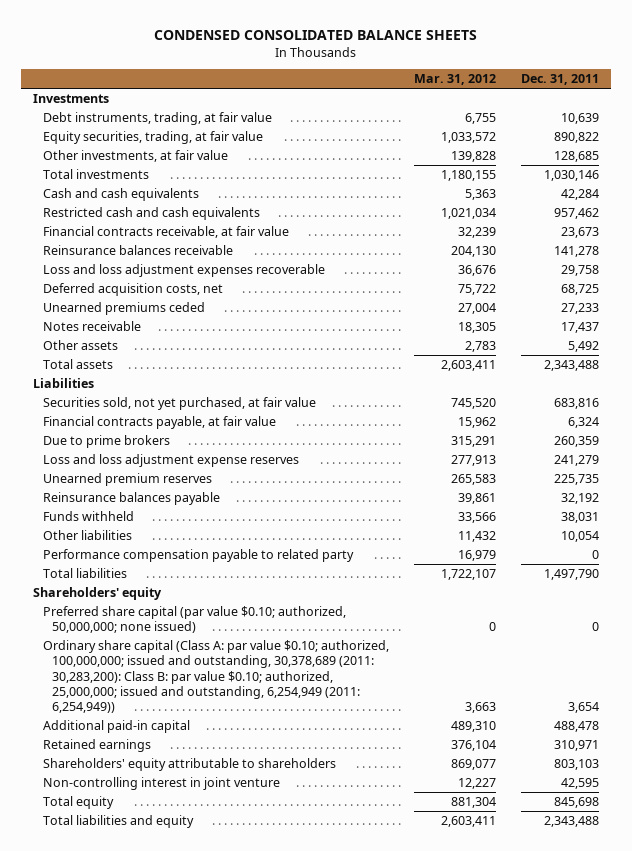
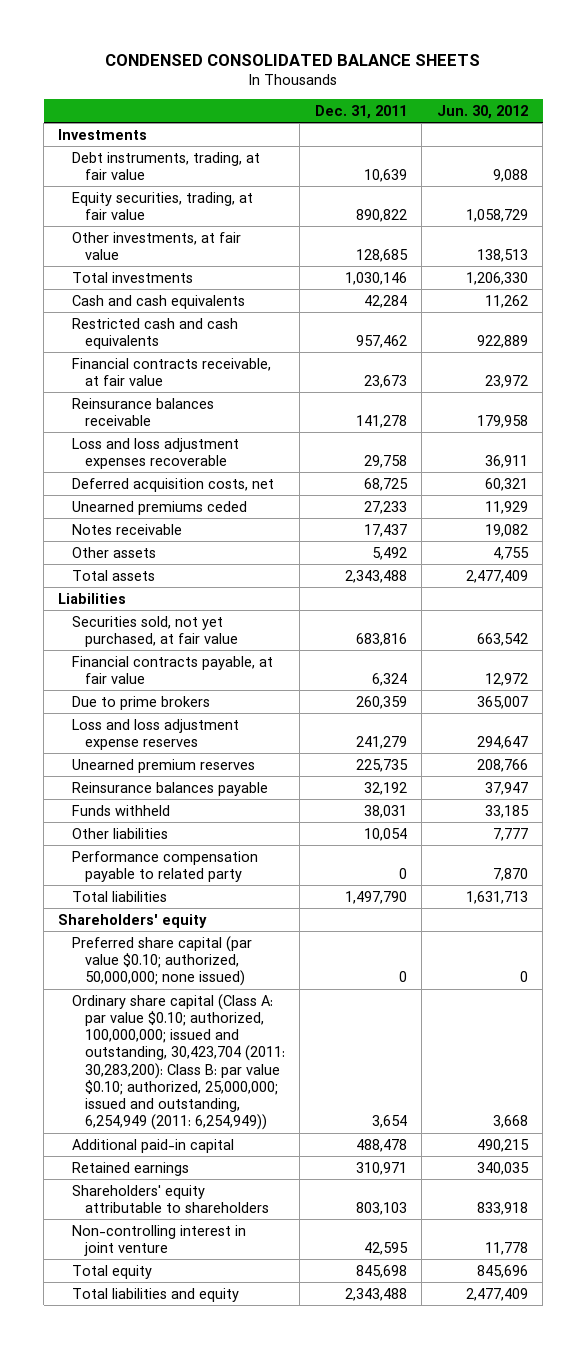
[413,73,496,85] Mar. 31, 2012 -> none
none -> [436,104,528,119] Jun. 30, 2012
[42,639,389,714] Ordinary share capital (Class A: par value $0.10; authorized, 100,000,000; issued and outstanding, 30,378,689 (2011: 30,283,200): Class B: par value $0.10; authorized, 25,000,000; issued and outstanding, 6,254,949 (2011: 6,254,949)) -> [71,993,285,1131] Ordinary share capital (Class A: par value $0.10; authorized, 100,000,000; issued and outstanding, 30,423,704 (2011: 30,283,200): Class B: par value $0.10; authorized, 25,000,000; issued and outstanding, 6,254,949 (2011: 6,254,949))

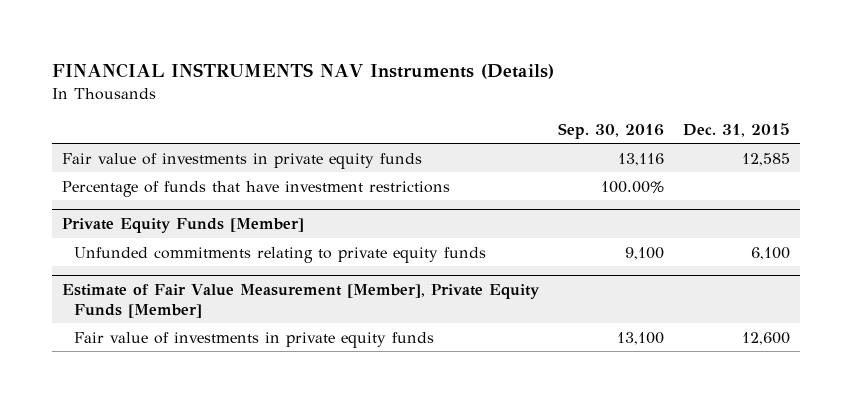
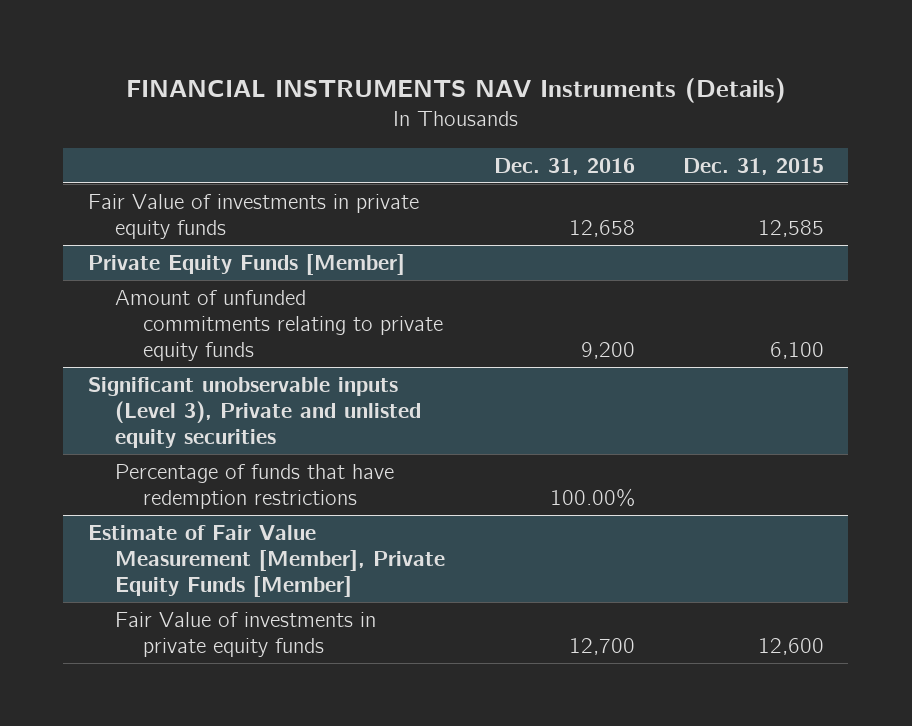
[557,122,664,139] Sep. 30, 2016 -> none
none -> [493,157,635,175] Dec. 31, 2016
[61,180,450,197] Percentage of funds that have investment restrictions -> none
[61,152,422,169] Fair value of investments in private equity funds -> [87,194,419,239] Fair Value of investments in private equity funds
[74,246,487,263] Unfunded commitments relating to private equity funds -> [115,290,443,361] Amount of unfunded commitments relating to private equity funds
none -> [87,377,422,448] Significant unobservable inputs (Level 3), Private and unlisted equity securities
none -> [115,464,395,509] Percentage of funds that have redemption restrictions
[74,331,435,348] Fair value of investments in private equity funds -> [115,612,377,657] Fair Value of investments in private equity funds

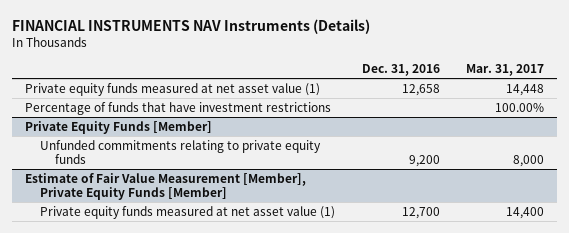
[683,157,825,175] Dec. 31, 2015 -> none
none -> [465,64,544,77] Mar. 31, 2017
[87,194,419,239] Fair Value of investments in private equity funds -> [25,82,321,96] Private equity funds measured at net asset value (1)
none -> [25,101,332,115] Percentage of funds that have investment restrictions
[87,377,422,448] Significant unobservable inputs (Level 3), Private and unlisted equity securities -> none
[115,464,395,509] Percentage of funds that have redemption restrictions -> none
[115,290,443,361] Amount of unfunded commitments relating to private equity funds -> [40,139,322,164] Unfunded commitments relating to private equity funds
[115,612,377,657] Fair Value of investments in private equity funds -> [40,205,336,219] Private equity funds measured at net asset value (1)

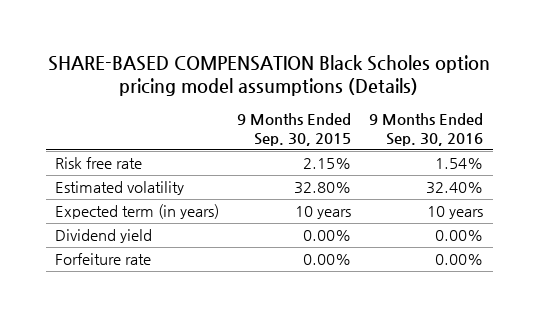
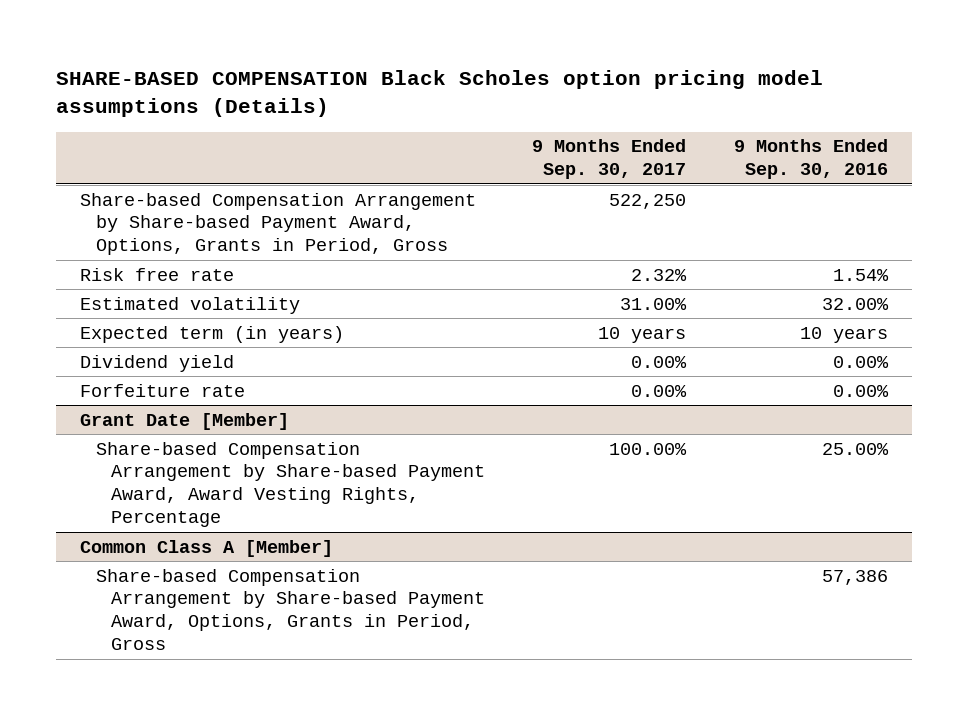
[237,113,352,147] 9 Months Ended Sep. 30, 2015 -> none
none -> [532,139,687,180] 9 Months Ended Sep. 30, 2017
none -> [80,192,477,256] Share-based Compensation Arrangement by Share-based Payment Award, Options, Grants in Period, Gross
[426,182,484,195] 32.40% -> [822,297,890,310] 32.00%
none -> [80,412,290,430] Grant Date [Member]
none -> [95,441,485,528] Share-based Compensation Arrangement by Share-based Payment Award, Award Vesting Rights, Percentage
none -> [80,539,334,557] Common Class A [Member]
none -> [95,568,485,651] Share-based Compensation Arrangement by Share-based Payment Award, Options, Grants in Period, Gross

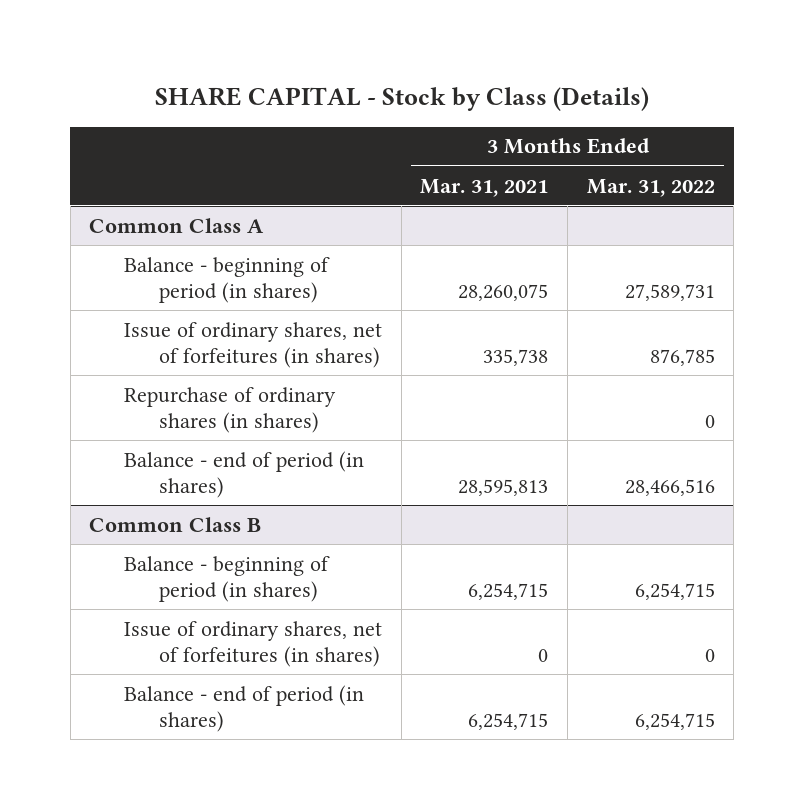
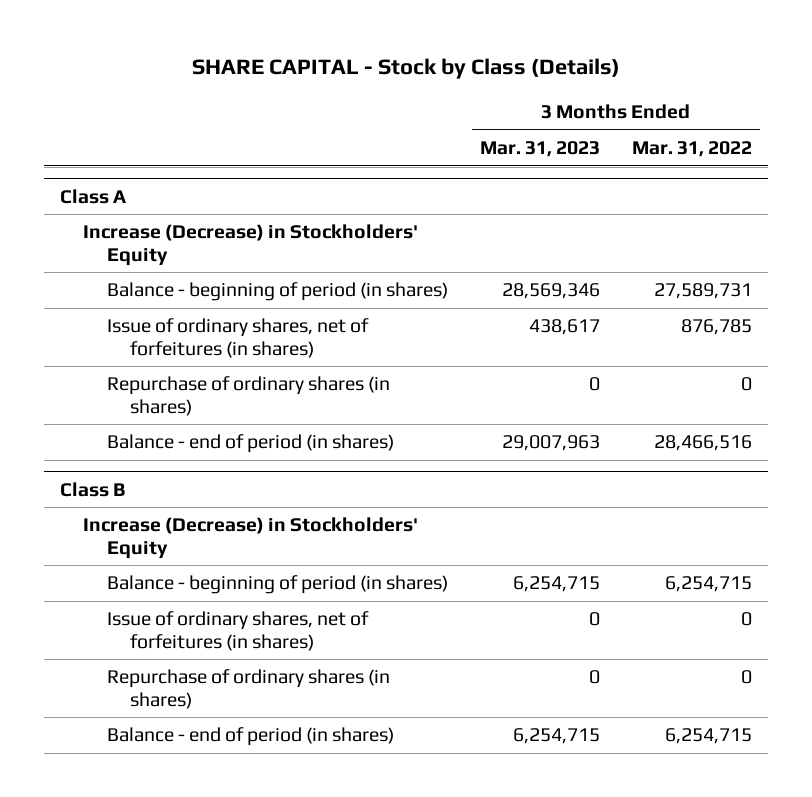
[420,178,549,197] Mar. 31, 2021 -> none
none -> [479,140,600,157] Mar. 31, 2023
[89,217,265,233] Common Class A -> [60,188,127,204] Class A
none -> [83,224,419,266] Increase (Decrease) in Stockholders' Equity
[89,516,262,532] Common Class B -> [60,481,126,497] Class B
none -> [83,517,419,559] Increase (Decrease) in Stockholders' Equity
none -> [106,669,390,709] Repurchase of ordinary shares (in shares)

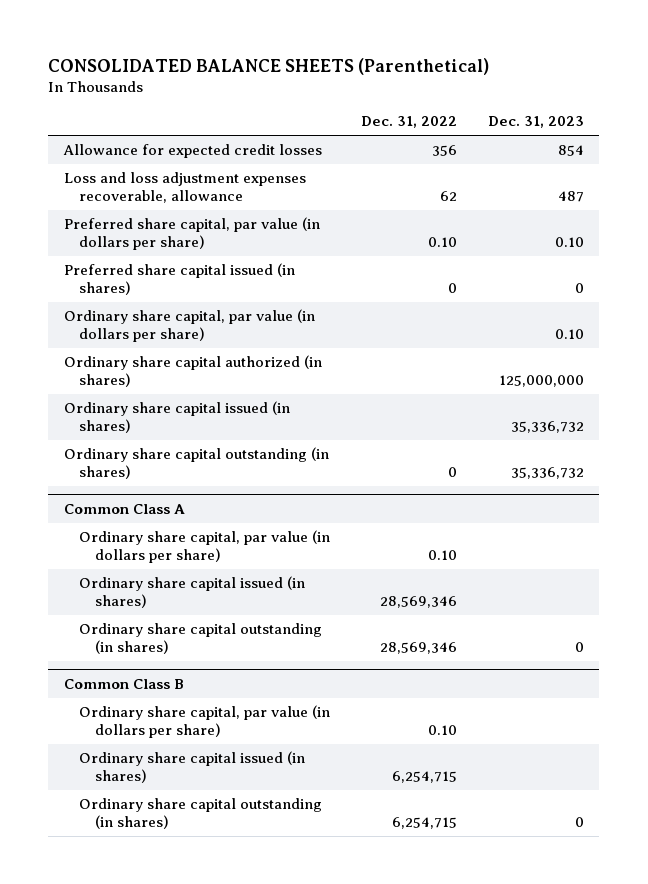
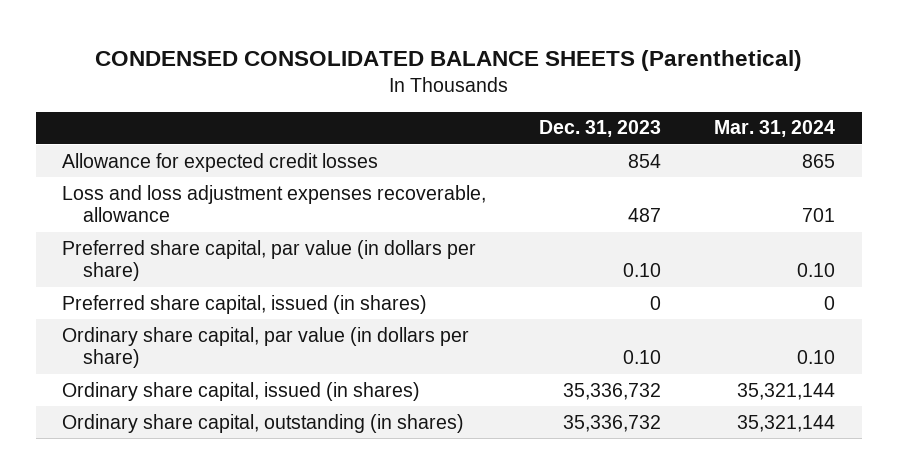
[48,57,490,75] CONSOLIDATED BALANCE SHEETS (Parenthetical) -> [94,49,802,71] CONDENSED CONSOLIDATED BALANCE SHEETS (Parenthetical)
[361,116,458,129] Dec. 31, 2022 -> none
none -> [714,120,836,138] Mar. 31, 2024
[63,263,295,295] Preferred share capital issued (in shares) -> [62,294,428,314] Preferred share capital, issued (in shares)
[63,355,322,387] Ordinary share capital authorized (in shares) -> none
[63,504,185,515] Common Class A -> none
[79,530,331,563] Ordinary share capital, par value (in dollars per share) -> none
[79,576,306,608] Ordinary share capital issued (in shares) -> none
[79,623,323,654] Ordinary share capital outstanding (in shares) -> none
[63,679,183,690] Common Class B -> none
[79,705,331,738] Ordinary share capital, par value (in dollars per share) -> none
[79,751,306,783] Ordinary share capital issued (in shares) -> none
[79,798,323,829] Ordinary share capital outstanding (in shares) -> none
[63,401,290,433] Ordinary share capital issued (in shares) -> [62,381,421,401] Ordinary share capital, issued (in shares)
[63,447,329,479] Ordinary share capital outstanding (in shares) -> [62,413,465,433] Ordinary share capital, outstanding (in shares)

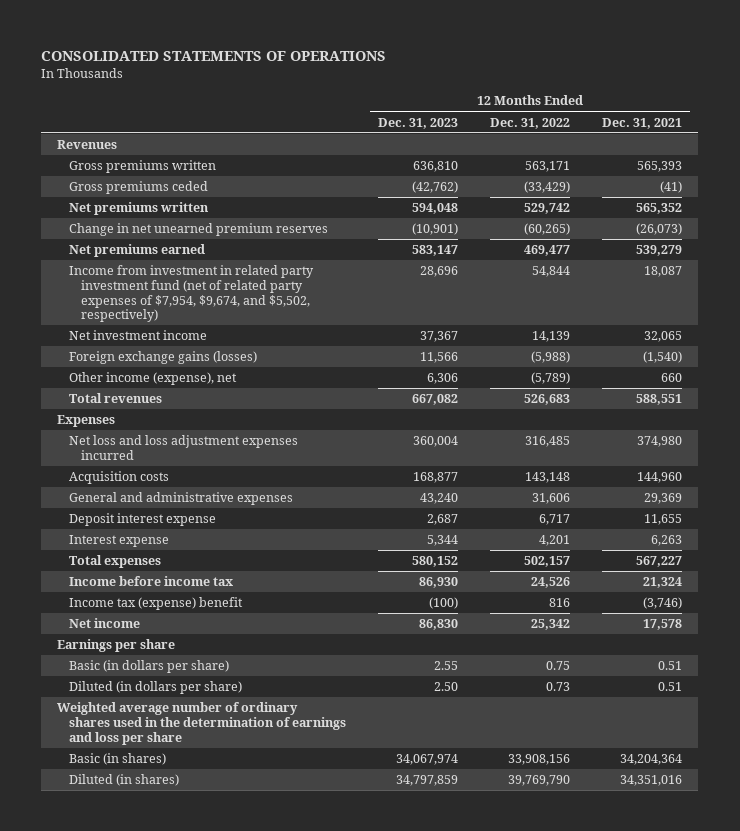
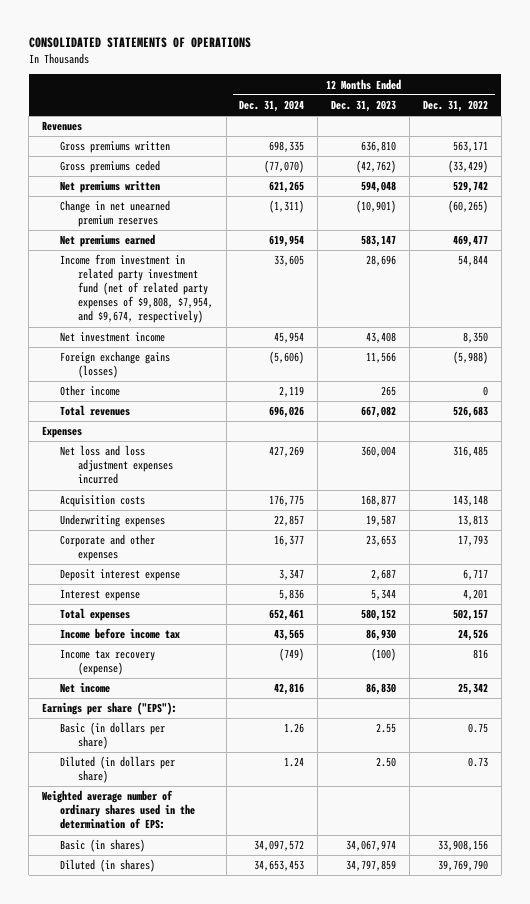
[602,117,683,129] Dec. 31, 2021 -> none
none -> [239,100,305,113] Dec. 31, 2024
[69,265,315,323] Income from investment in related party investment fund (net of related party expenses of $7,954, $9,674, and $5,502, respectively) -> [59,254,213,324] Income from investment in related party investment fund (net of related party expenses of $9,808, $7,954, and $9,674, respectively)
[420,331,459,343] 37,367 -> [366,332,397,344] 43,408
[532,331,571,343] 14,139 -> [462,332,488,344] 8,350
[69,372,238,386] Other income (expense), net -> [59,385,120,397] Other income
[427,373,459,385] 6,306 -> [381,386,397,397] 265
[531,372,571,385] (5,789) -> [482,386,488,397] 0
[69,492,294,506] General and administrative expenses -> none
none -> [59,514,165,528] Underwriting expenses
none -> [59,534,155,562] Corporate and other expenses
[69,597,244,611] Income tax (expense) benefit -> [59,649,155,676] Income tax recovery (expense)
[57,639,176,653] Earnings per share -> [42,702,178,716] Earnings per share ("EPS"):
[57,702,347,745] Weighted average number of ordinary shares used in the determination of earnings and loss per share -> [42,790,195,830] Weighted average number of ordinary shares used in the determination of EPS:

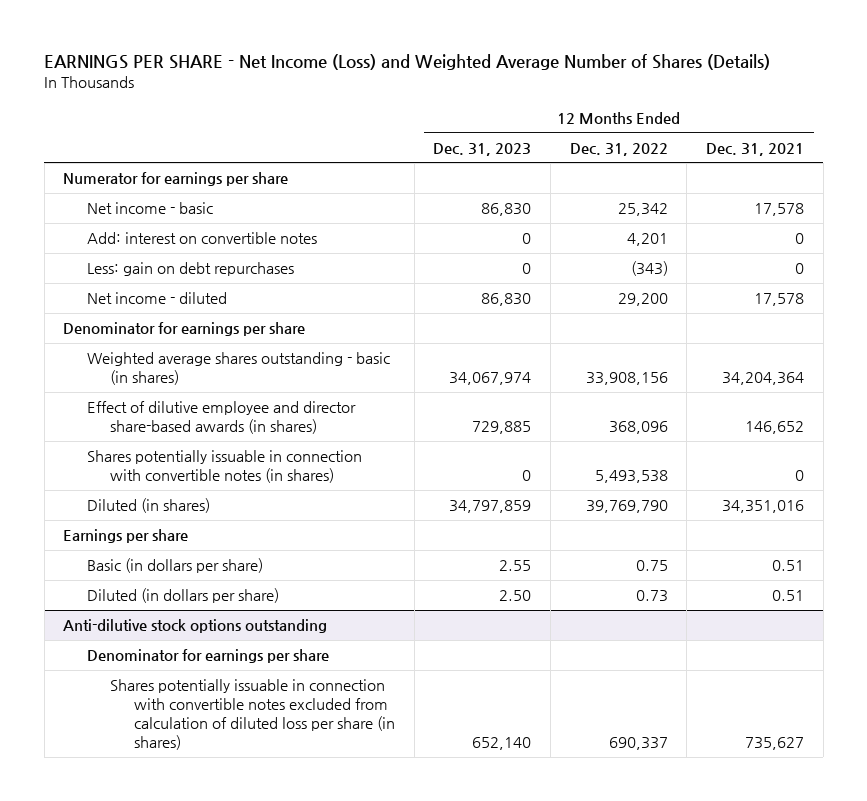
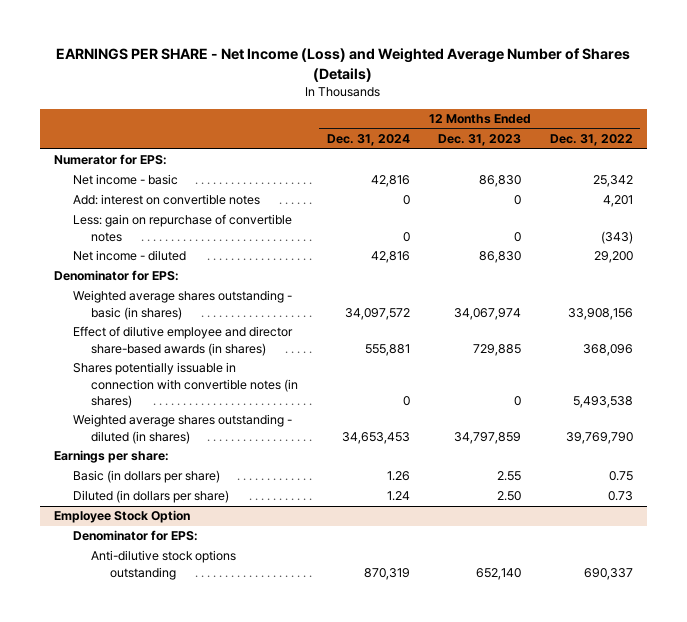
[706,142,805,156] Dec. 31, 2021 -> none
none -> [326,134,410,147] Dec. 31, 2024
[63,172,289,187] Numerator for earnings per share -> [54,154,168,166] Numerator for EPS:
[86,262,294,277] Less: gain on debt repurchases -> [72,214,292,242] Less: gain on repurchase of convertible notes
[63,322,306,337] Denominator for earnings per share -> [54,270,180,282] Denominator for EPS:
[86,498,210,514] Diluted (in shares) -> [72,414,292,444] Weighted average shares outstanding - diluted (in shares)
[63,529,189,544] Earnings per share -> [54,450,170,464] Earnings per share:
[63,619,328,634] Anti-dilutive stock options outstanding -> [54,510,191,524] Employee Stock Option
[86,649,329,664] Denominator for earnings per share -> [72,530,198,542] Denominator for EPS:
[110,679,395,751] Shares potentially issuable in connection with convertible notes excluded from calculation of diluted loss per share (in shares) -> [91,550,237,580] Anti-dilutive stock options outstanding

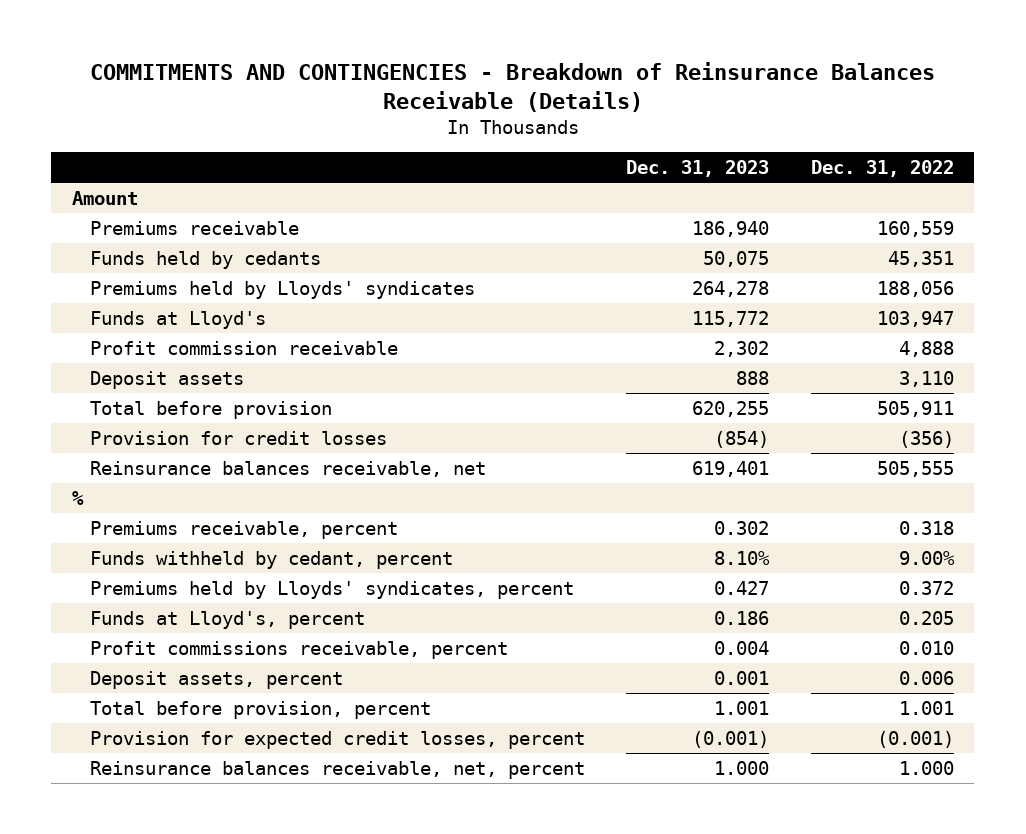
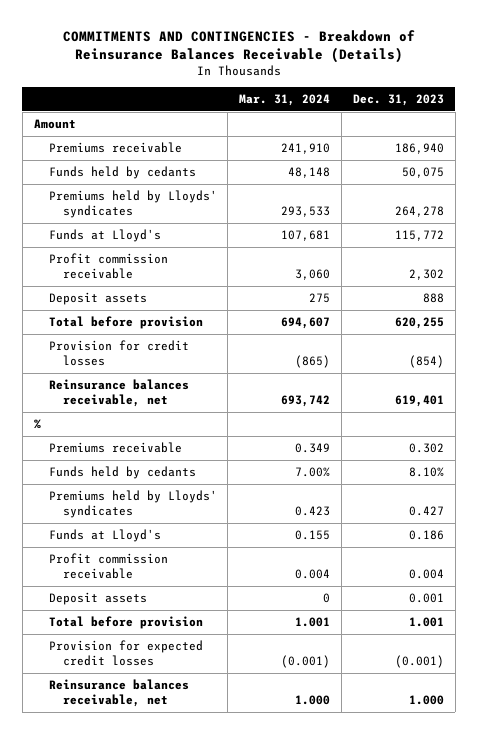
[810,159,954,177] Dec. 31, 2022 -> none
none -> [239,93,331,106] Mar. 31, 2024
[90,520,399,539] Premiums receivable, percent -> [48,442,182,454] Premiums receivable
[90,550,454,569] Funds withheld by cedant, percent -> [48,466,196,480] Funds held by cedants
[90,580,575,599] Premiums held by Lloyds' syndicates, percent -> [48,490,217,519] Premiums held by Lloyds' syndicates
[90,610,366,629] Funds at Lloyd's, percent -> [48,529,161,543] Funds at Lloyd's
[90,640,509,659] Profit commissions receivable, percent -> [48,553,168,580] Profit commission receivable
[90,670,344,689] Deposit assets, percent -> [48,592,147,606] Deposit assets
[90,700,432,719] Total before provision, percent -> [48,616,203,630] Total before provision
[90,730,586,749] Provision for expected credit losses, percent -> [48,640,203,667] Provision for expected credit losses
[90,760,586,779] Reinsurance balances receivable, net, percent -> [48,679,189,708] Reinsurance balances receivable, net

